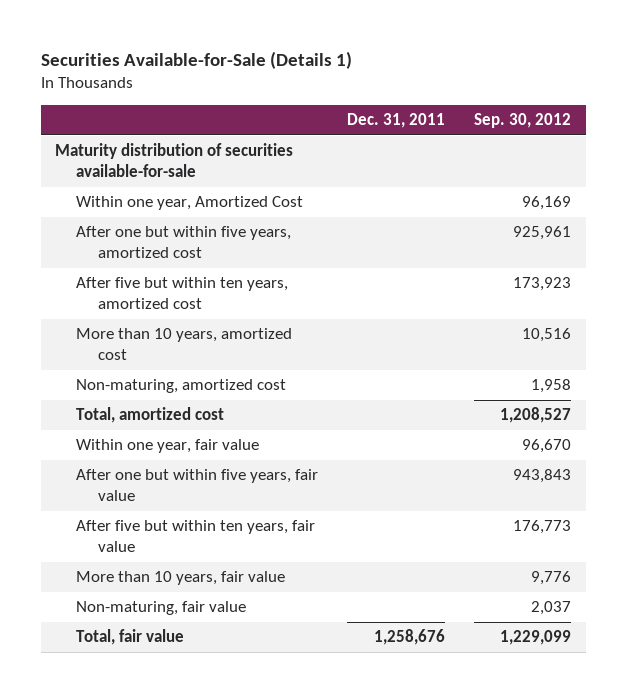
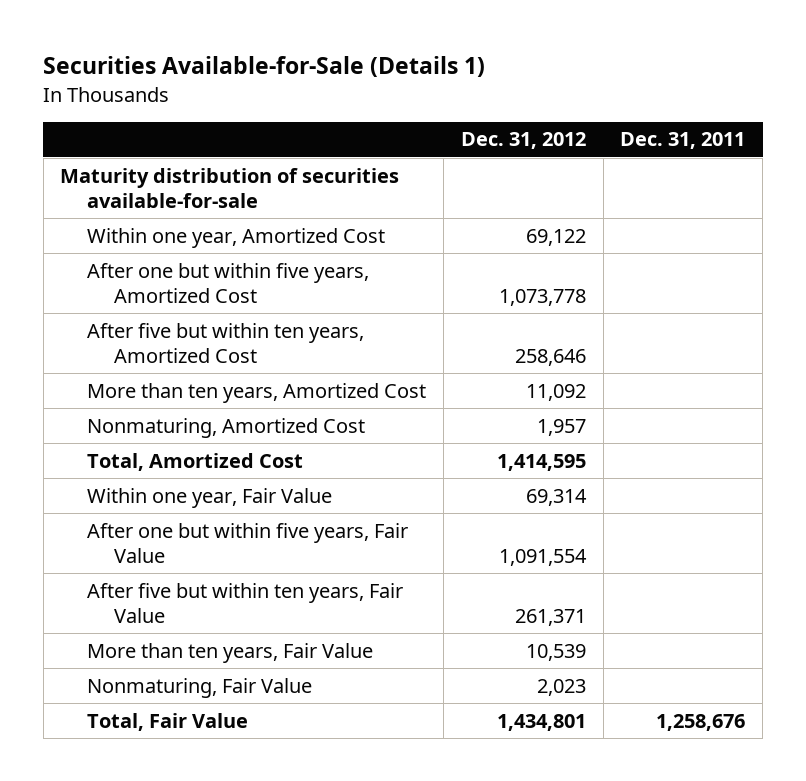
[474,113,572,129] Sep. 30, 2012 -> none
none -> [460,132,586,150] Dec. 31, 2012
[76,226,292,259] After one but within five years, amortized cost -> [87,262,370,304] After one but within five years, Amortized Cost
[76,277,289,310] After five but within ten years, amortized cost -> [87,322,365,364] After five but within ten years, Amortized Cost
[76,328,293,361] More than 10 years, amortized cost -> [87,382,427,403] More than ten years, Amortized Cost
[76,379,287,394] Non-maturing, amortized cost -> [87,417,366,438] Nonmaturing, Amortized Cost
[76,407,225,424] Total, amortized cost -> [87,452,304,471] Total, Amortized Cost
[76,439,260,454] Within one year, fair value -> [87,487,333,508] Within one year, Fair Value
[76,469,319,502] After one but within five years, fair value -> [87,522,409,564] After one but within five years, Fair Value
[76,520,316,553] After five but within ten years, fair value -> [87,582,404,624] After five but within ten years, Fair Value
[76,571,286,586] More than 10 years, fair value -> [87,642,374,663] More than ten years, Fair Value
[76,601,247,616] Non-maturing, fair value -> [87,677,313,698] Nonmaturing, Fair Value
[76,629,185,646] Total, fair value -> [87,712,249,731] Total, Fair Value

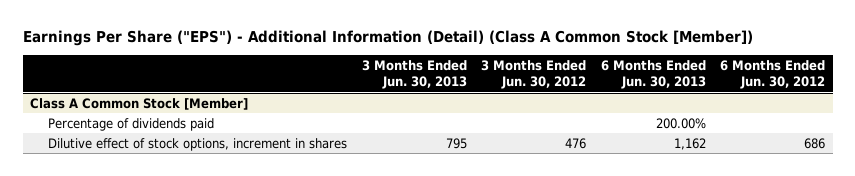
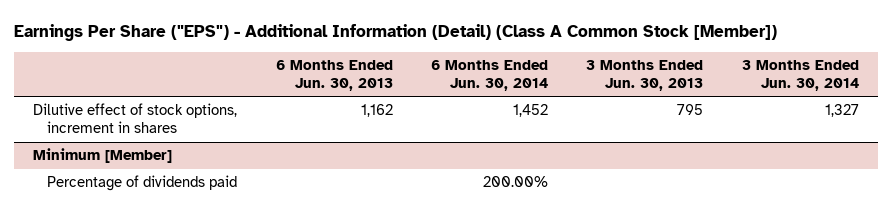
[481,59,587,90] 3 Months Ended Jun. 30, 2012 -> none
[720,59,826,90] 6 Months Ended Jun. 30, 2012 -> none
none -> [431,59,549,91] 6 Months Ended Jun. 30, 2014
none -> [741,59,859,91] 3 Months Ended Jun. 30, 2014
[29,97,248,110] Class A Common Stock [Member] -> none
[48,117,215,131] Percentage of dividends paid -> none
none -> [33,148,173,164] Minimum [Member]
none -> [47,175,238,192] Percentage of dividends paid

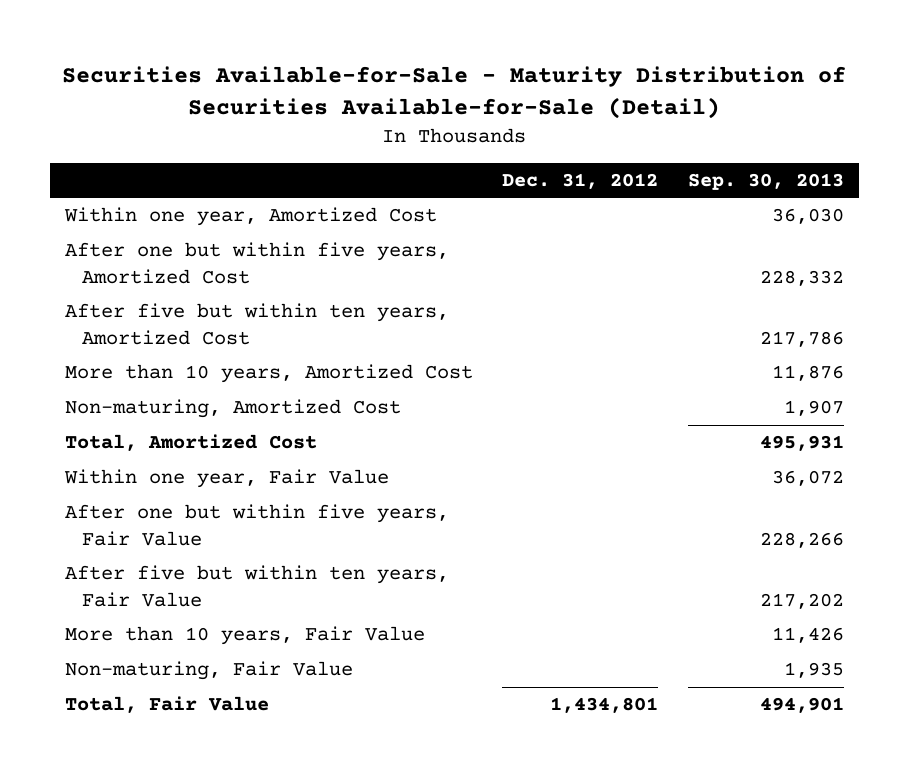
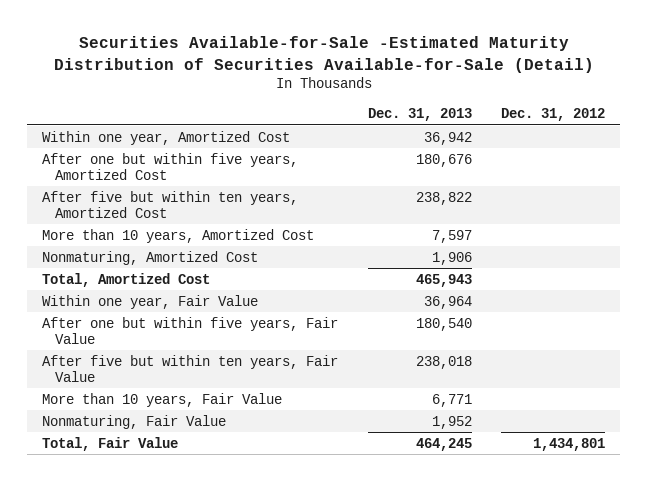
[62,66,847,120] Securities Available-for-Sale - Maturity Distribution of Securities Available-for-Sale (Detail) -> [53,36,594,73] Securities Available-for-Sale -Estimated Maturity Distribution of Securities Available-for-Sale (Detail)
[687,172,844,190] Sep. 30, 2013 -> none
none -> [367,107,472,121] Dec. 31, 2013
[64,399,401,419] Non-maturing, Amortized Cost -> [41,250,258,265] Nonmaturing, Amortized Cost
[64,661,353,681] Non-maturing, Fair Value -> [41,414,226,429] Nonmaturing, Fair Value

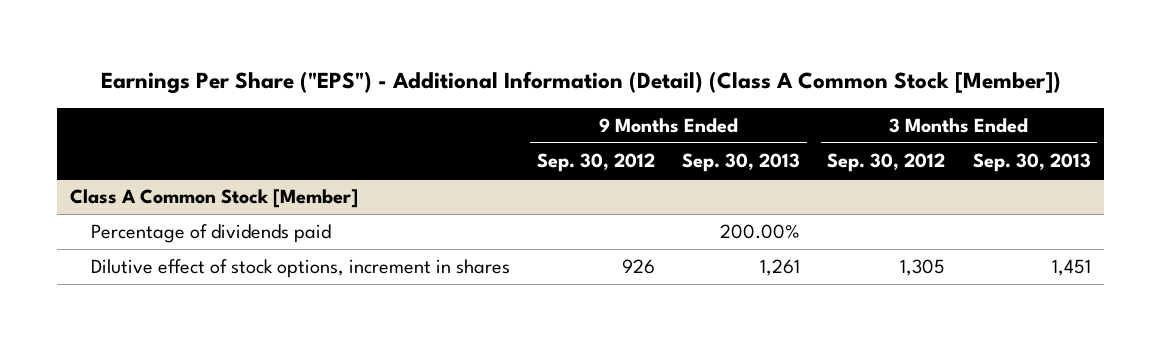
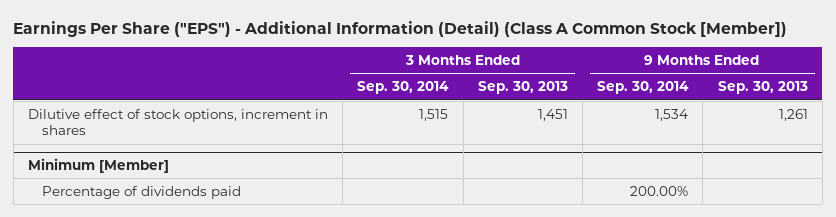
[536,153,655,173] Sep. 30, 2012 -> none
[827,153,946,173] Sep. 30, 2012 -> none
none -> [357,81,450,95] Sep. 30, 2014
none -> [597,81,690,95] Sep. 30, 2014
[70,189,359,209] Class A Common Stock [Member] -> none
[90,224,331,244] Percentage of dividends paid -> none
none -> [28,158,170,174] Minimum [Member]
none -> [41,185,241,199] Percentage of dividends paid

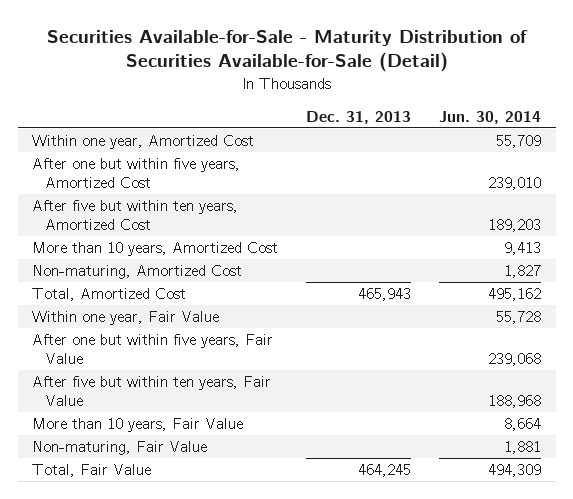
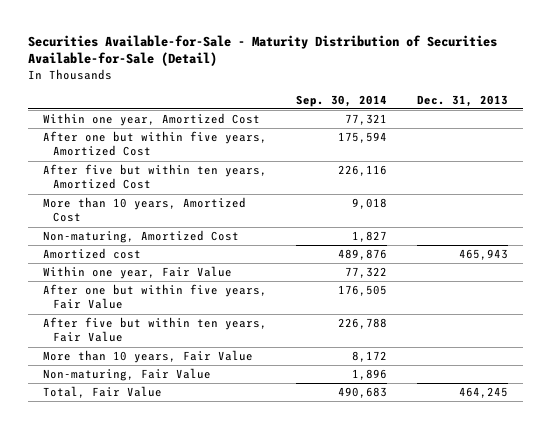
[439,110,542,124] Jun. 30, 2014 -> none
none -> [296,94,388,107] Sep. 30, 2014
[31,288,186,302] Total, Amortized Cost -> [42,248,141,260] Amortized cost

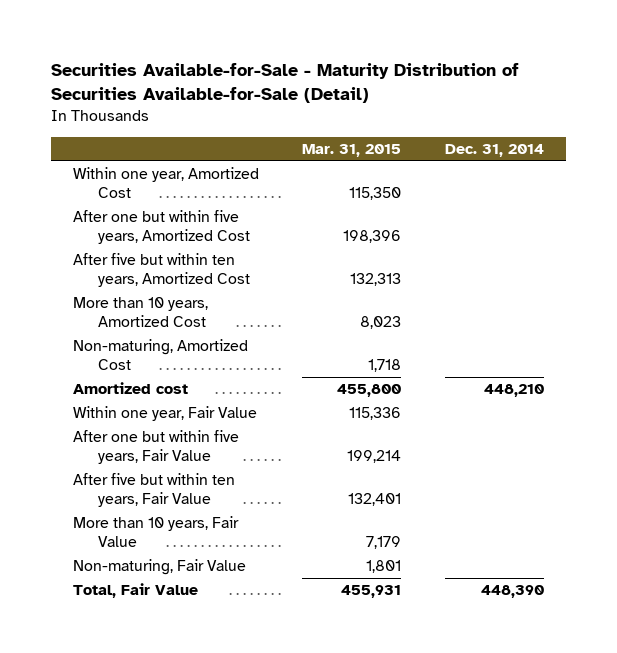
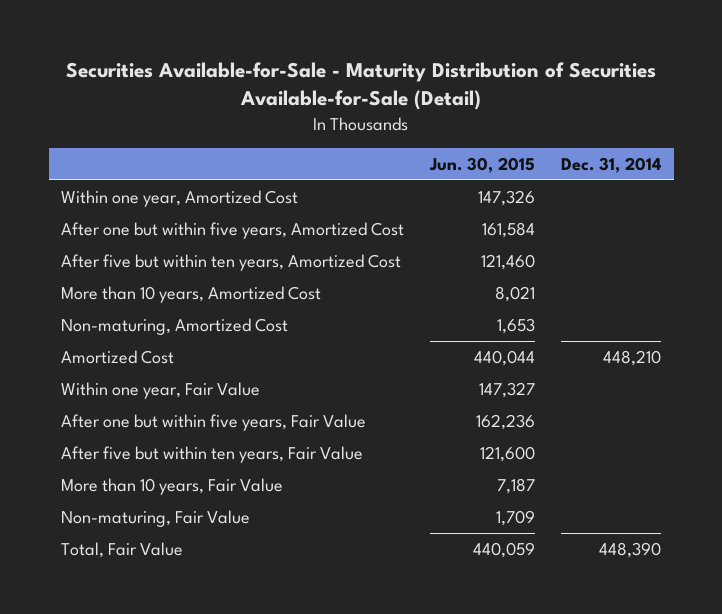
[302,144,402,158] Mar. 31, 2015 -> none
none -> [429,156,536,173] Jun. 30, 2015
[72,382,188,395] Amortized cost -> [61,349,175,364] Amortized Cost

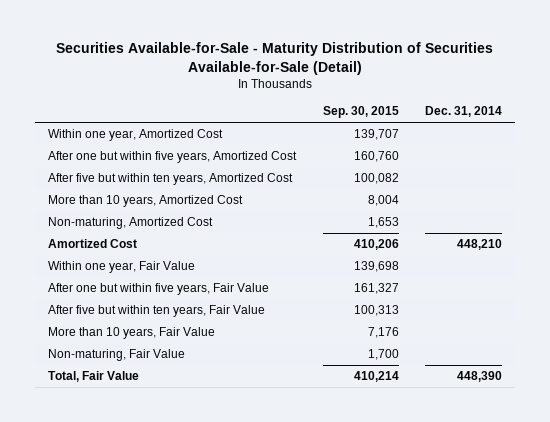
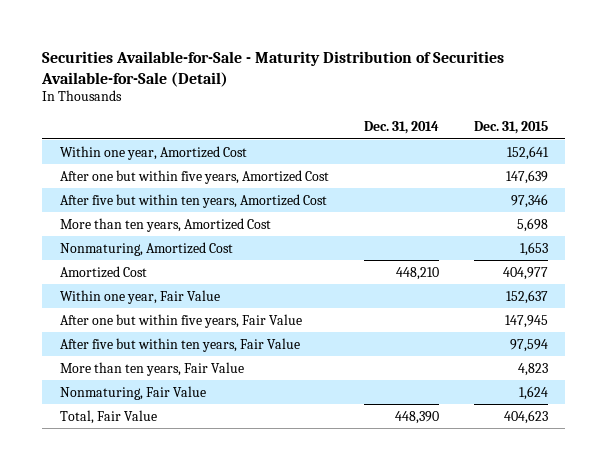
[322,106,399,119] Sep. 30, 2015 -> none
none -> [473,121,548,135] Dec. 31, 2015
[48,195,244,208] More than 10 years, Amortized Cost -> [59,217,271,232] More than ten years, Amortized Cost
[48,217,214,230] Non-maturing, Amortized Cost -> [59,241,233,256] Nonmaturing, Amortized Cost
[48,327,216,340] More than 10 years, Fair Value -> [59,361,244,376] More than ten years, Fair Value
[48,349,186,362] Non-maturing, Fair Value -> [59,385,206,400] Nonmaturing, Fair Value

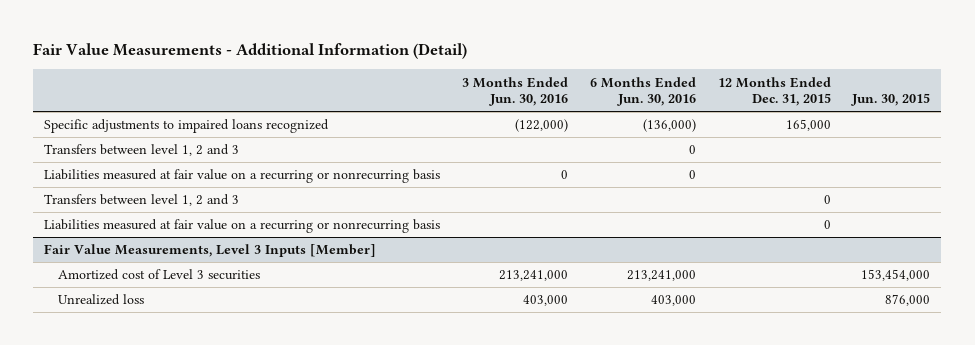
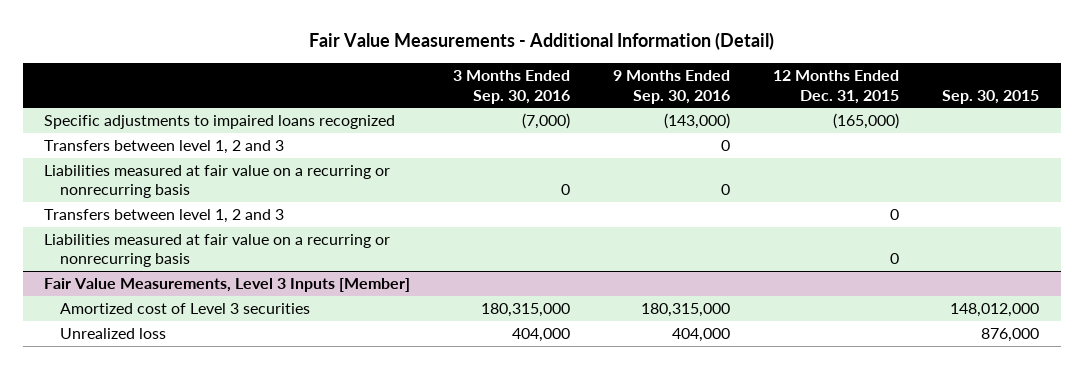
[461,76,568,107] 3 Months Ended Jun. 30, 2016 -> none
[589,76,696,107] 6 Months Ended Jun. 30, 2016 -> none
[851,93,931,107] Jun. 30, 2015 -> none
none -> [453,70,571,104] 3 Months Ended Sep. 30, 2016
none -> [613,70,731,104] 9 Months Ended Sep. 30, 2016
none -> [942,89,1040,104] Sep. 30, 2015
[785,119,831,132] 165,000 -> [833,112,900,129] (165,000)

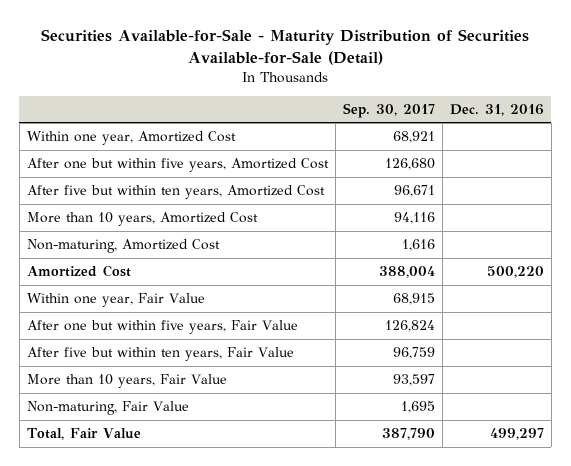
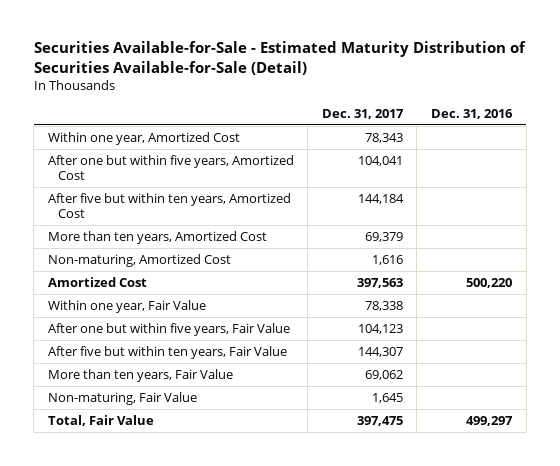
[41,28,530,65] Securities Available-for-Sale - Maturity Distribution of Securities Available-for-Sale (Detail) -> [33,41,526,75] Securities Available-for-Sale - Estimated Maturity Distribution of Securities Available-for-Sale (Detail)
[342,102,435,118] Sep. 30, 2017 -> none
none -> [321,108,404,119] Dec. 31, 2017
[26,212,258,227] More than 10 years, Amortized Cost -> [47,230,267,244] More than ten years, Amortized Cost
[26,374,227,389] More than 10 years, Fair Value -> [47,368,233,382] More than ten years, Fair Value

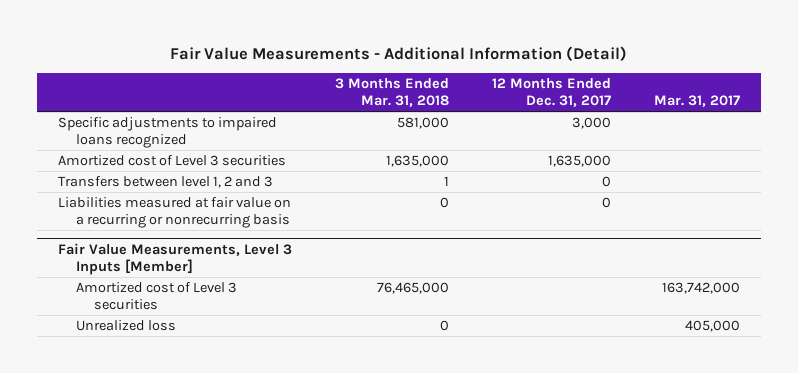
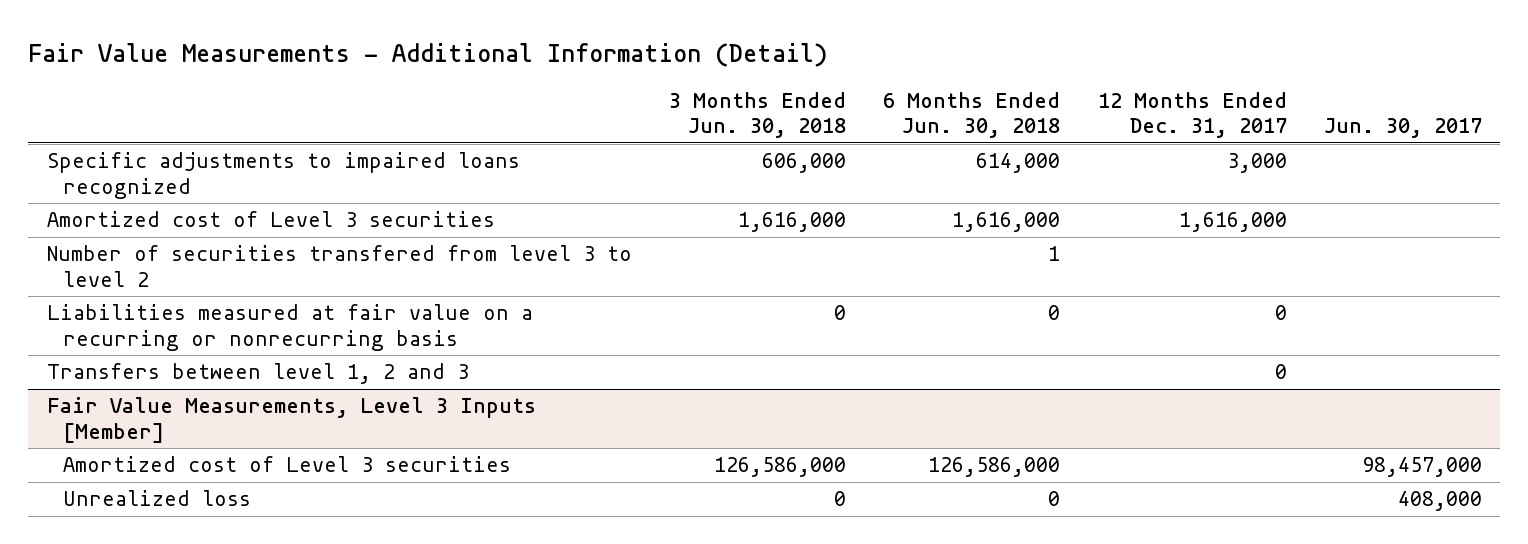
[335,78,450,108] 3 Months Ended Mar. 31, 2018 -> none
[654,95,741,108] Mar. 31, 2017 -> none
none -> [668,91,846,139] 3 Months Ended Jun. 30, 2018
none -> [883,91,1061,139] 6 Months Ended Jun. 30, 2018
none -> [1323,118,1482,139] Jun. 30, 2017
[548,155,612,168] 1,635,000 -> [1178,212,1287,233] 1,616,000
none -> [46,245,632,287] Number of securities transfered from level 3 to level 2
[58,176,274,189] Transfers between level 1, 2 and 3 -> [46,363,469,385] Transfers between level 1, 2 and 3

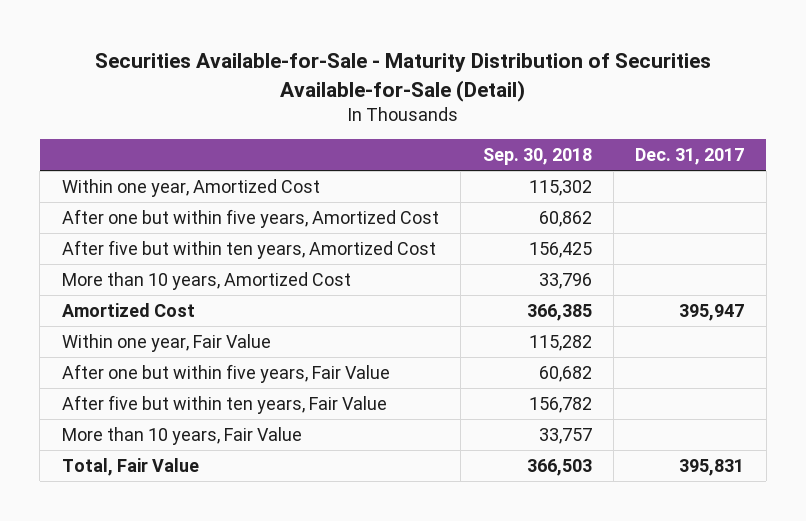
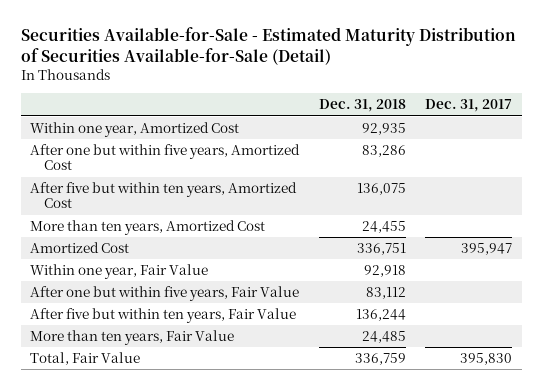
[95,53,712,102] Securities Available-for-Sale - Maturity Distribution of Securities Available-for-Sale (Detail) -> [20,27,516,66] Securities Available-for-Sale - Estimated Maturity Distribution of Securities Available-for-Sale (Detail)
[482,148,592,166] Sep. 30, 2018 -> none
none -> [318,99,406,113] Dec. 31, 2018
[61,271,351,290] More than 10 years, Amortized Cost -> [30,220,266,236] More than ten years, Amortized Cost
[61,426,302,445] More than 10 years, Fair Value -> [30,330,235,346] More than ten years, Fair Value
[679,458,745,476] 395,831 -> [460,353,513,366] 395,830

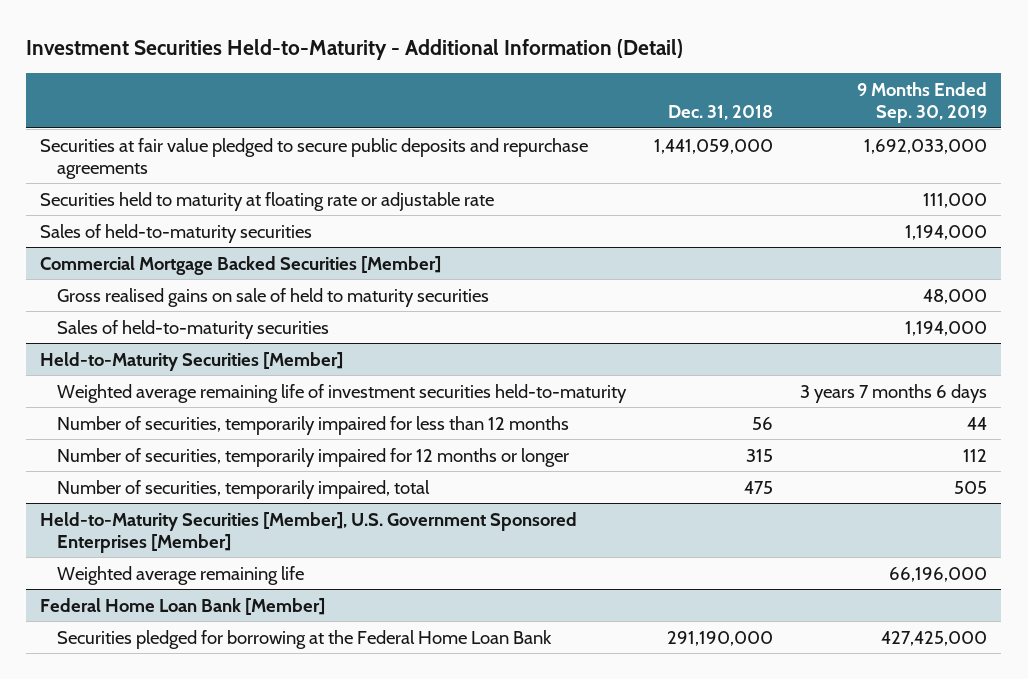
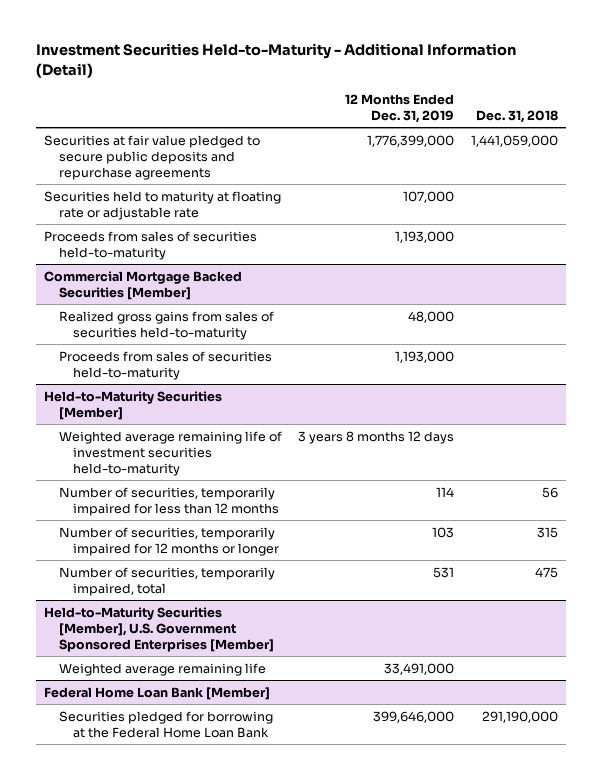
[857,81,988,123] 9 Months Ended Sep. 30, 2019 -> none
none -> [345,93,455,123] 12 Months Ended Dec. 31, 2019
[40,223,313,243] Sales of held-to-maturity securities -> [44,230,258,260] Proceeds from sales of securities held-to-maturity
[57,287,490,307] Gross realised gains on sale of held to maturity securities -> [58,310,274,340] Realized gross gains from sales of securities held-to-maturity
[57,319,330,339] Sales of held-to-maturity securities -> [58,350,272,380] Proceeds from sales of securities held-to-maturity

